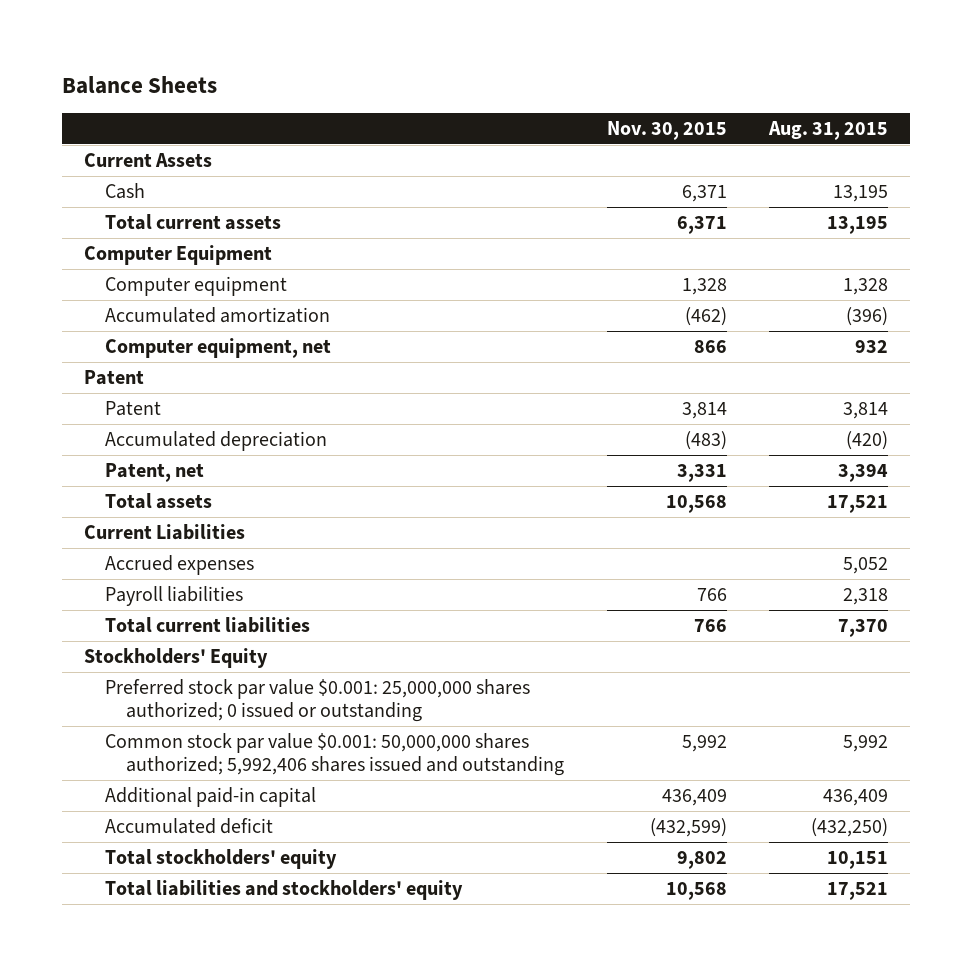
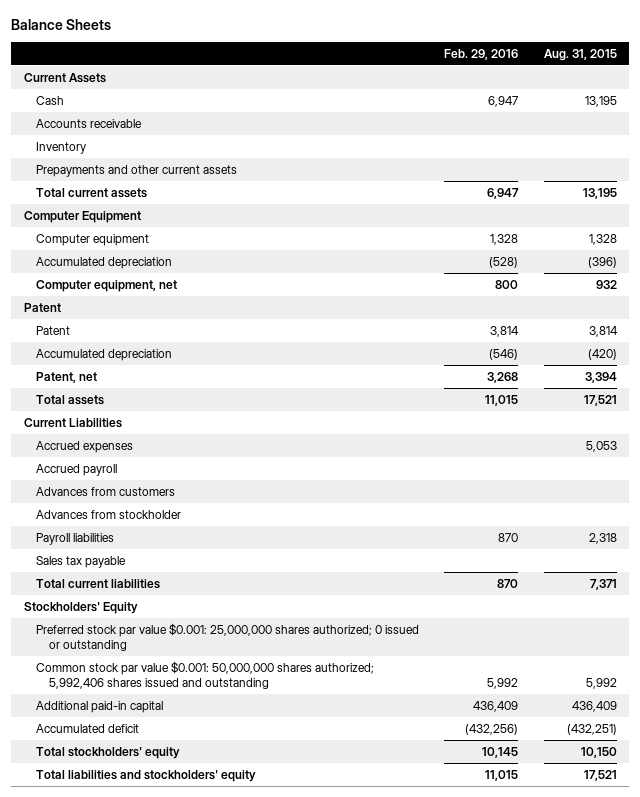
[606,120,727,140] Nov. 30, 2015 -> none
none -> [444,48,519,60] Feb. 29, 2016
none -> [36,118,143,128] Accounts receivable
none -> [36,141,87,154] Inventory
none -> [36,164,238,177] Prepayments and other current assets
[104,306,330,323] Accumulated amortization -> [36,256,173,269] Accumulated depreciation
[843,556,889,574] 5,052 -> [585,440,617,452] 5,053
none -> [36,463,118,476] Accrued payroll
none -> [36,486,176,496] Advances from customers
none -> [36,509,182,519] Advances from stockholder
none -> [36,555,127,568] Sales tax payable
[838,618,889,637] 7,370 -> [589,578,617,590] 7,371
[811,817,889,837] (432,250) -> [566,723,617,735] (432,251)
[827,850,889,869] 10,151 -> [580,746,617,758] 10,150

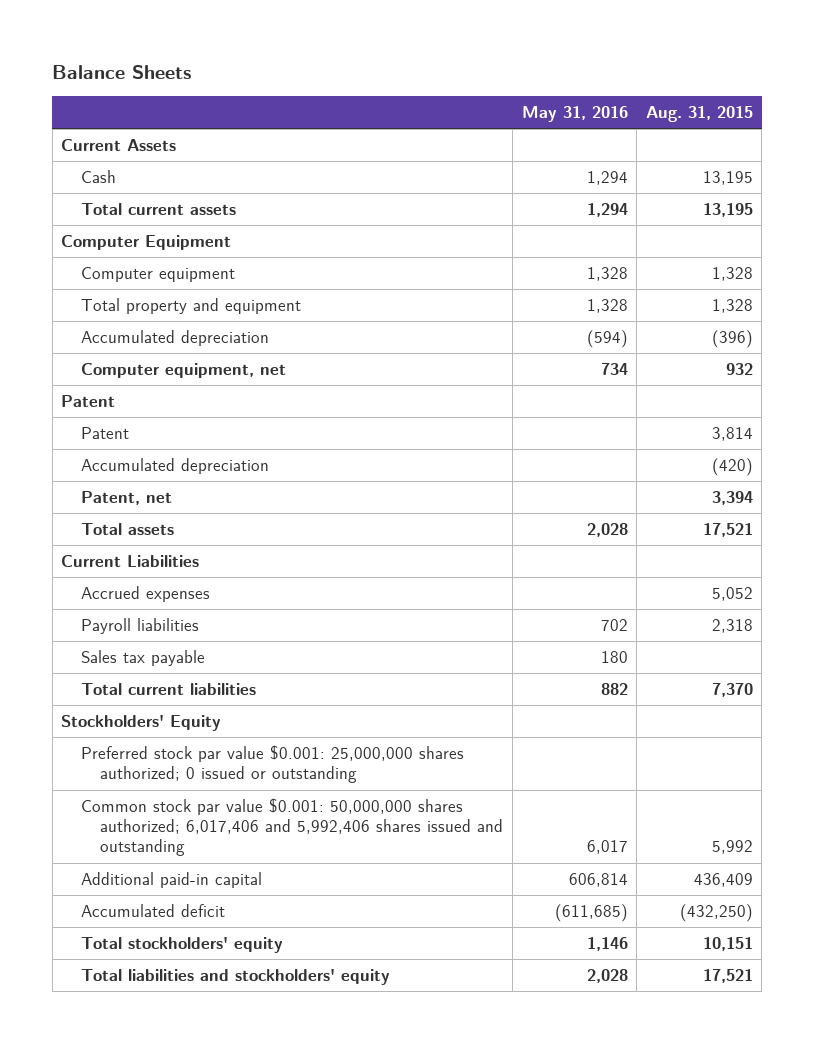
[444,48,519,60] Feb. 29, 2016 -> none
none -> [521,105,628,122] May 31, 2016
[36,118,143,128] Accounts receivable -> none
[36,141,87,154] Inventory -> none
[36,164,238,177] Prepayments and other current assets -> none
none -> [80,298,301,315] Total property and equipment
[36,463,118,476] Accrued payroll -> none
[36,486,176,496] Advances from customers -> none
[36,509,182,519] Advances from stockholder -> none
[585,440,617,452] 5,053 -> [711,587,753,602] 5,052
[589,578,617,590] 7,371 -> [711,683,753,698] 7,370
[36,660,375,690] Common stock par value $0.001: 50,000,000 shares authorized; 5,992,406 shares issued and outstanding -> [80,798,504,857] Common stock par value $0.001: 50,000,000 shares authorized; 6,017,406 and 5,992,406 shares issued and outstanding
[566,723,617,735] (432,251) -> [679,904,753,923] (432,250)
[580,746,617,758] 10,150 -> [702,937,753,952] 10,151

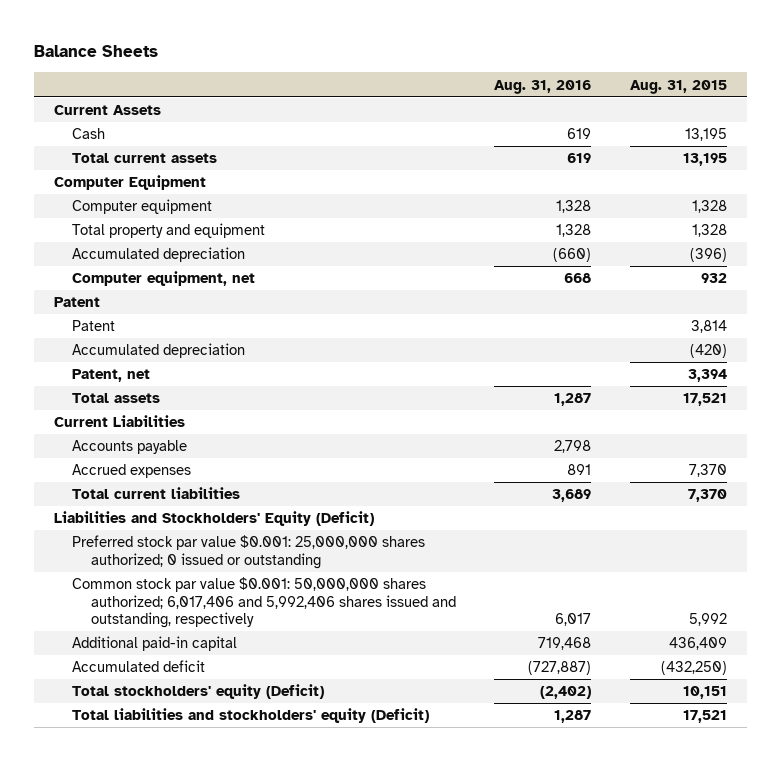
[521,105,628,122] May 31, 2016 -> none
none -> [494,79,592,94] Aug. 31, 2016
[80,618,199,635] Payroll liabilities -> none
[80,650,205,667] Sales tax payable -> none
none -> [72,440,188,455] Accounts payable
[711,587,753,602] 5,052 -> [689,464,728,478] 7,370
[61,715,222,732] Stockholders' Equity -> [53,511,374,527] Liabilities and Stockholders' Equity (Deficit)
[80,798,504,857] Common stock par value $0.001: 50,000,000 shares authorized; 6,017,406 and 5,992,406 shares issued and outstanding -> [72,577,456,629] Common stock par value $0.001: 50,000,000 shares authorized; 6,017,406 and 5,992,406 shares issued and outstanding, respectively
[80,937,283,954] Total stockholders' equity -> [72,684,325,700] Total stockholders' equity (Deficit)
[80,969,390,986] Total liabilities and stockholders' equity -> [72,708,430,724] Total liabilities and stockholders' equity (Deficit)

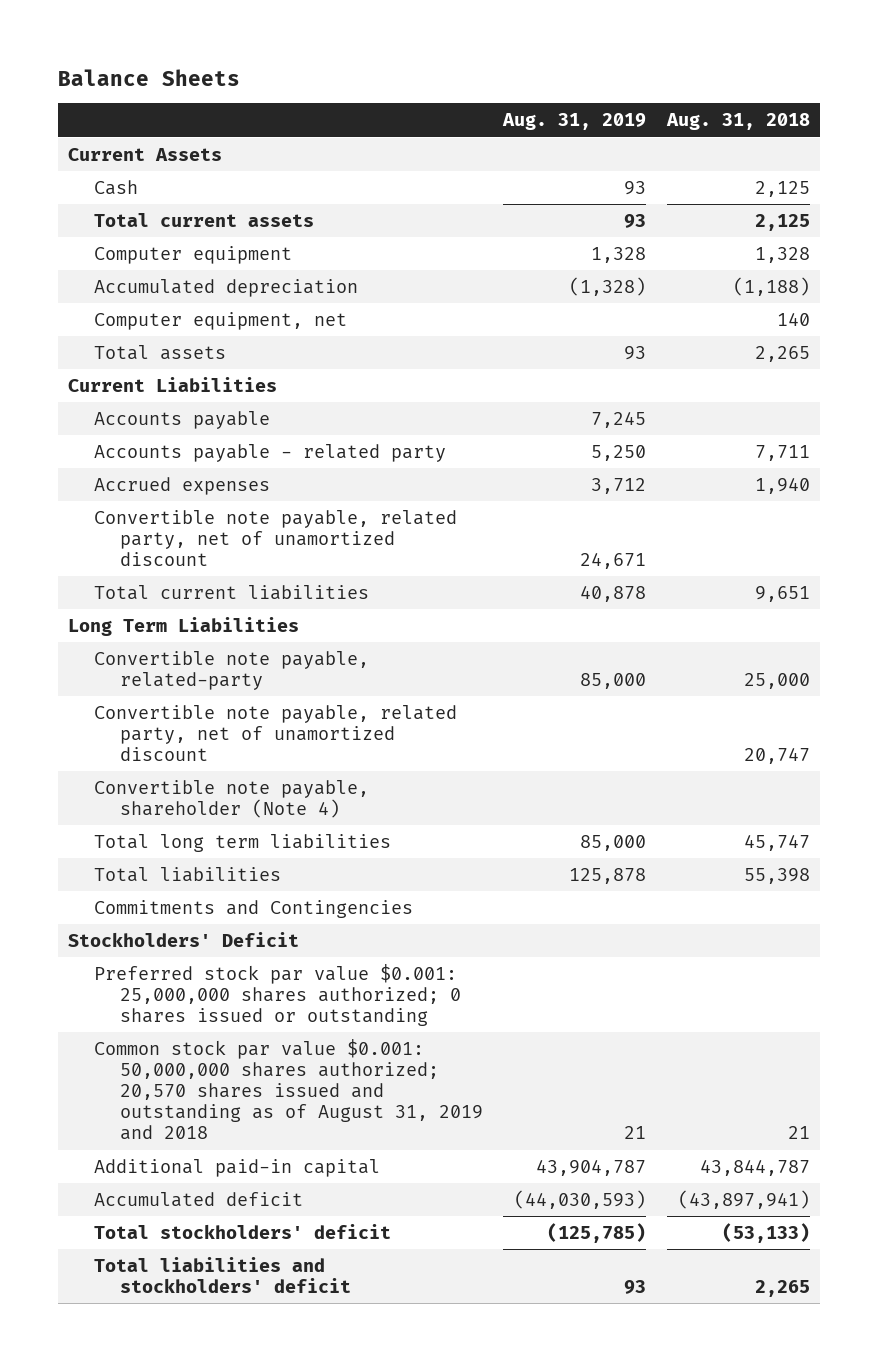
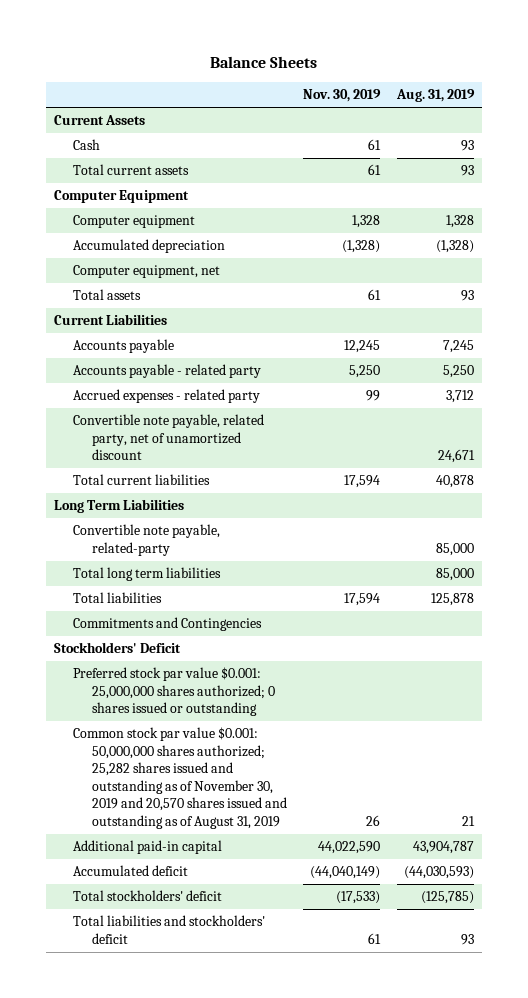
[665,113,810,131] Aug. 31, 2018 -> none
none -> [303,89,382,103] Nov. 30, 2019
none -> [54,190,190,204] Computer Equipment
[93,476,270,495] Accrued expenses -> [72,389,260,404] Accrued expenses - related party
[93,704,457,762] Convertible note payable, related party, net of unamortized discount -> none
[93,779,369,818] Convertible note payable, shareholder (Note 4) -> none
[93,1038,483,1141] Common stock par value $0.001: 50,000,000 shares authorized; 20,570 shares issued and outstanding as of August 31, 2019 and 2018 -> [72,727,287,829] Common stock par value $0.001: 50,000,000 shares authorized; 25,282 shares issued and outstanding as of November 30, 2019 and 20,570 shares issued and outstanding as of August 31, 2019

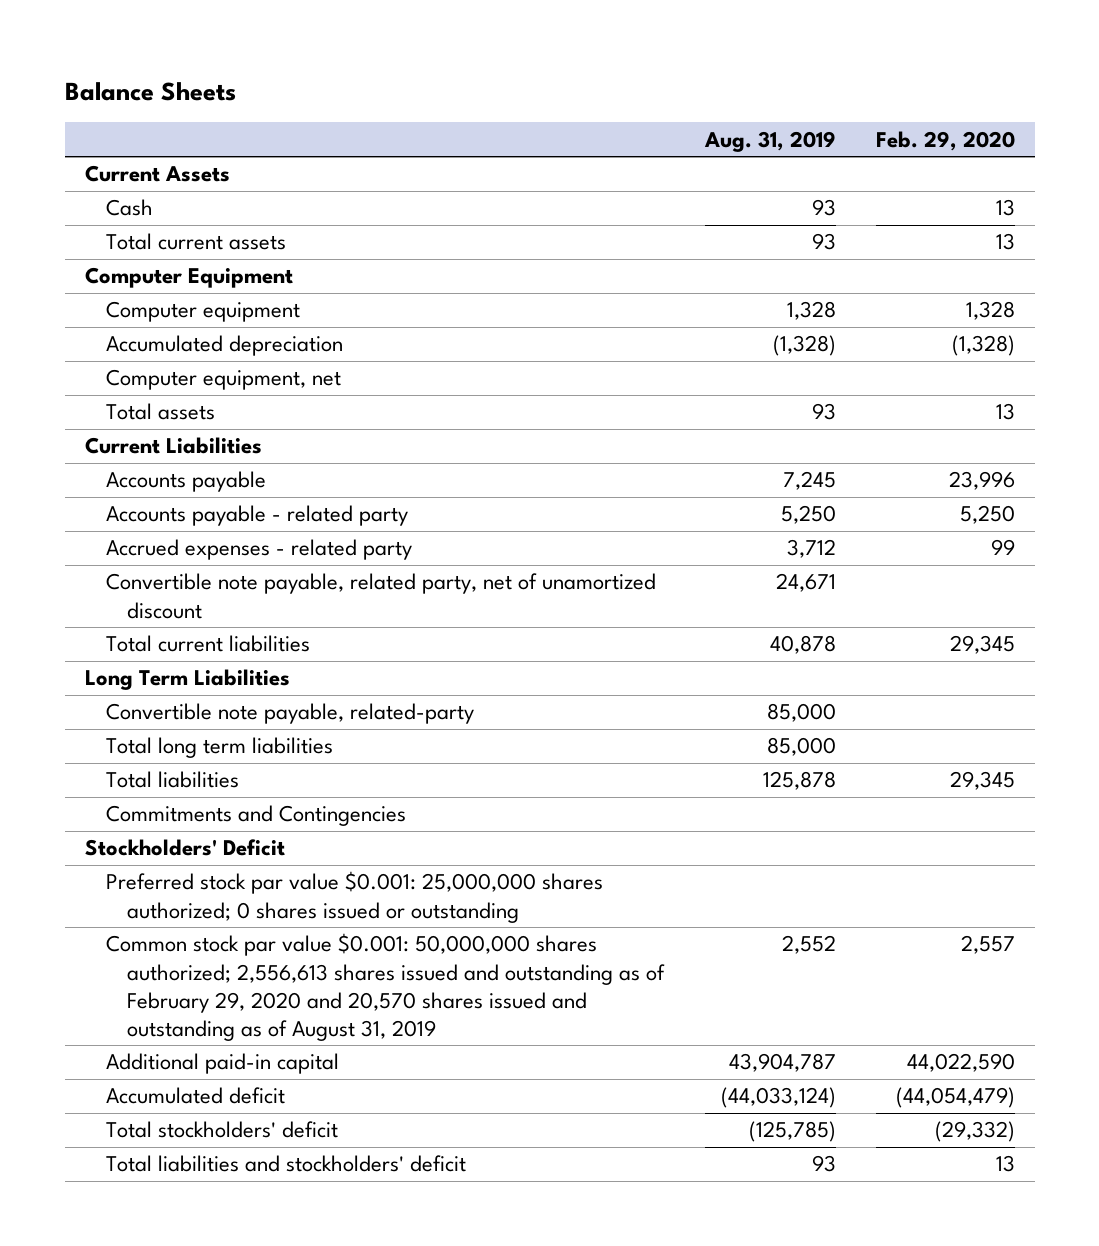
[303,89,382,103] Nov. 30, 2019 -> none
none -> [875,130,1015,151] Feb. 29, 2020
[72,727,287,829] Common stock par value $0.001: 50,000,000 shares authorized; 25,282 shares issued and outstanding as of November 30, 2019 and 20,570 shares issued and outstanding as of August 31, 2019 -> [106,933,666,1041] Common stock par value $0.001: 50,000,000 shares authorized; 2,556,613 shares issued and outstanding as of February 29, 2020 and 20,570 shares issued and outstanding as of August 31, 2019
[462,815,476,826] 21 -> [781,935,836,955] 2,552
[404,866,475,880] (44,030,593) -> [720,1087,836,1109] (44,033,124)

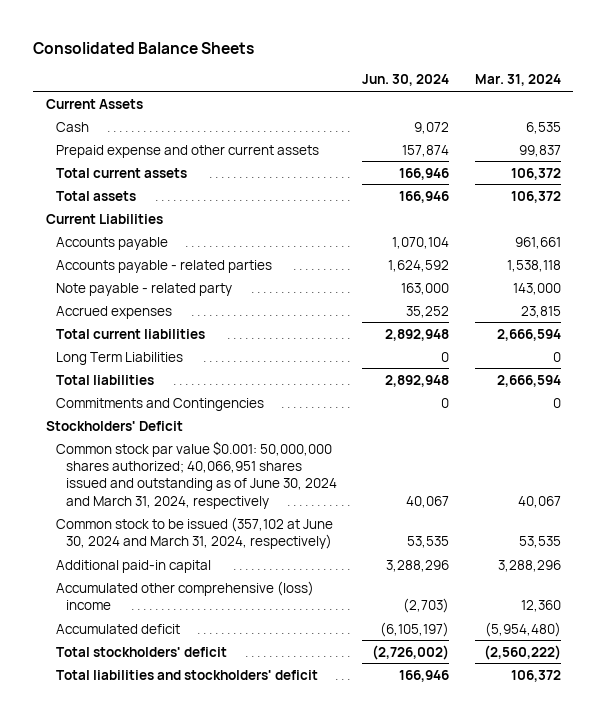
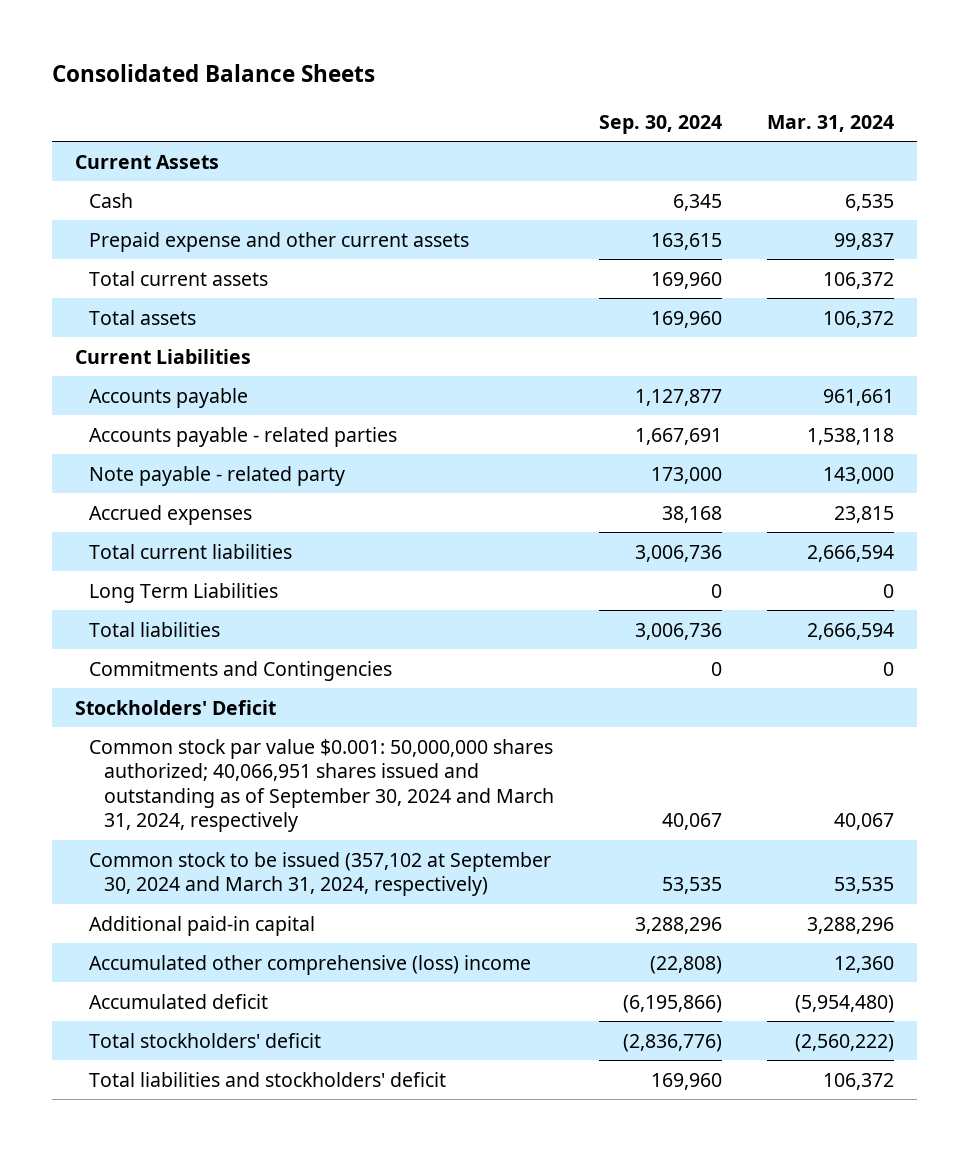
[362,74,450,87] Jun. 30, 2024 -> none
none -> [598,114,722,134] Sep. 30, 2024
[56,516,334,549] Common stock to be issued (357,102 at June 30, 2024 and March 31, 2024, respectively) -> none
none -> [89,738,554,833] Common stock par value $0.001: 50,000,000 shares authorized; 40,066,951 shares issued and outstanding as of September 30, 2024 and March 31, 2024, respectively
[56,440,337,509] Common stock par value $0.001: 50,000,000 shares authorized; 40,066,951 shares issued and outstanding as of June 30, 2024 and March 31, 2024, respectively -> [89,851,552,897] Common stock to be issued (357,102 at September 30, 2024 and March 31, 2024, respectively)
[517,495,561,508] 40,067 -> [834,877,895,895] 53,535

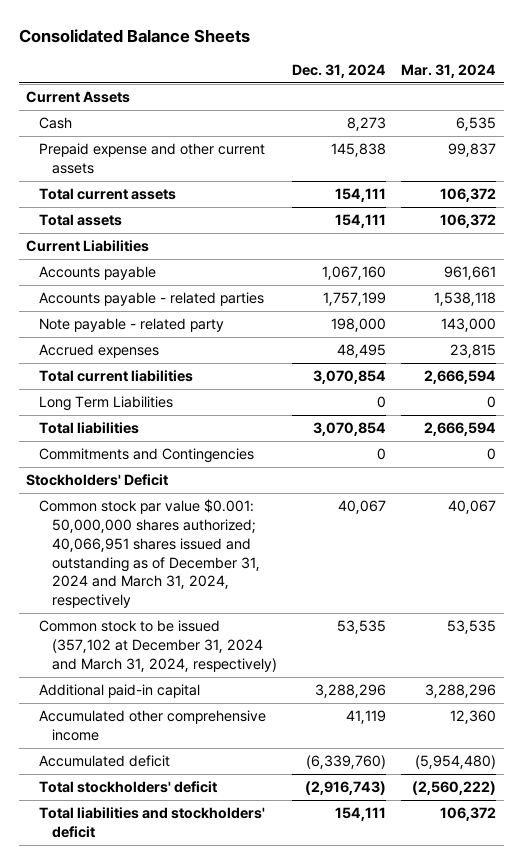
[598,114,722,134] Sep. 30, 2024 -> none
none -> [292,63,387,78] Dec. 31, 2024
[89,738,554,833] Common stock par value $0.001: 50,000,000 shares authorized; 40,066,951 shares issued and outstanding as of September 30, 2024 and March 31, 2024, respectively -> none
[89,851,552,897] Common stock to be issued (357,102 at September 30, 2024 and March 31, 2024, respectively) -> [39,499,261,609] Common stock par value $0.001: 50,000,000 shares authorized; 40,066,951 shares issued and outstanding as of December 31, 2024 and March 31, 2024, respectively
[834,877,895,895] 53,535 -> [448,500,497,515] 40,067
none -> [39,620,278,672] Common stock to be issued (357,102 at December 31, 2024 and March 31, 2024, respectively)
[89,954,532,975] Accumulated other comprehensive (loss) income -> [39,710,267,742] Accumulated other comprehensive income

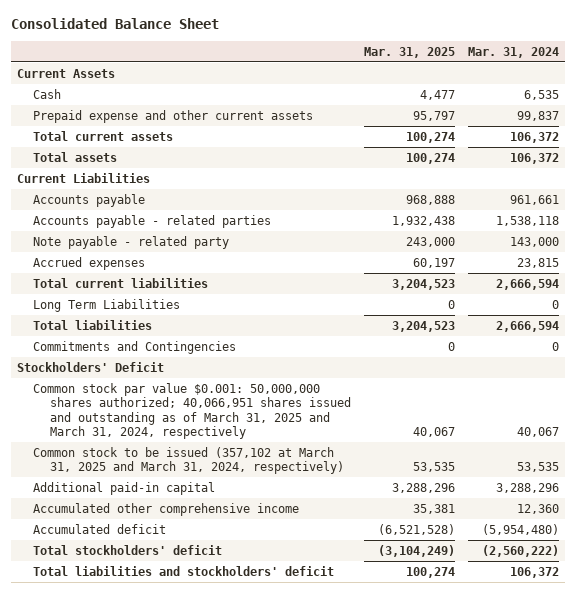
[18,28,250,43] Consolidated Balance Sheets -> [10,17,219,29] Consolidated Balance Sheet
[292,63,387,78] Dec. 31, 2024 -> none
none -> [363,46,455,58] Mar. 31, 2025
[39,499,261,609] Common stock par value $0.001: 50,000,000 shares authorized; 40,066,951 shares issued and outstanding as of December 31, 2024 and March 31, 2024, respectively -> [33,382,352,440] Common stock par value $0.001: 50,000,000 shares authorized; 40,066,951 shares issued and outstanding as of March 31, 2025 and March 31, 2024, respectively
[39,620,278,672] Common stock to be issued (357,102 at December 31, 2024 and March 31, 2024, respectively) -> [33,446,345,475] Common stock to be issued (357,102 at March 31, 2025 and March 31, 2024, respectively)

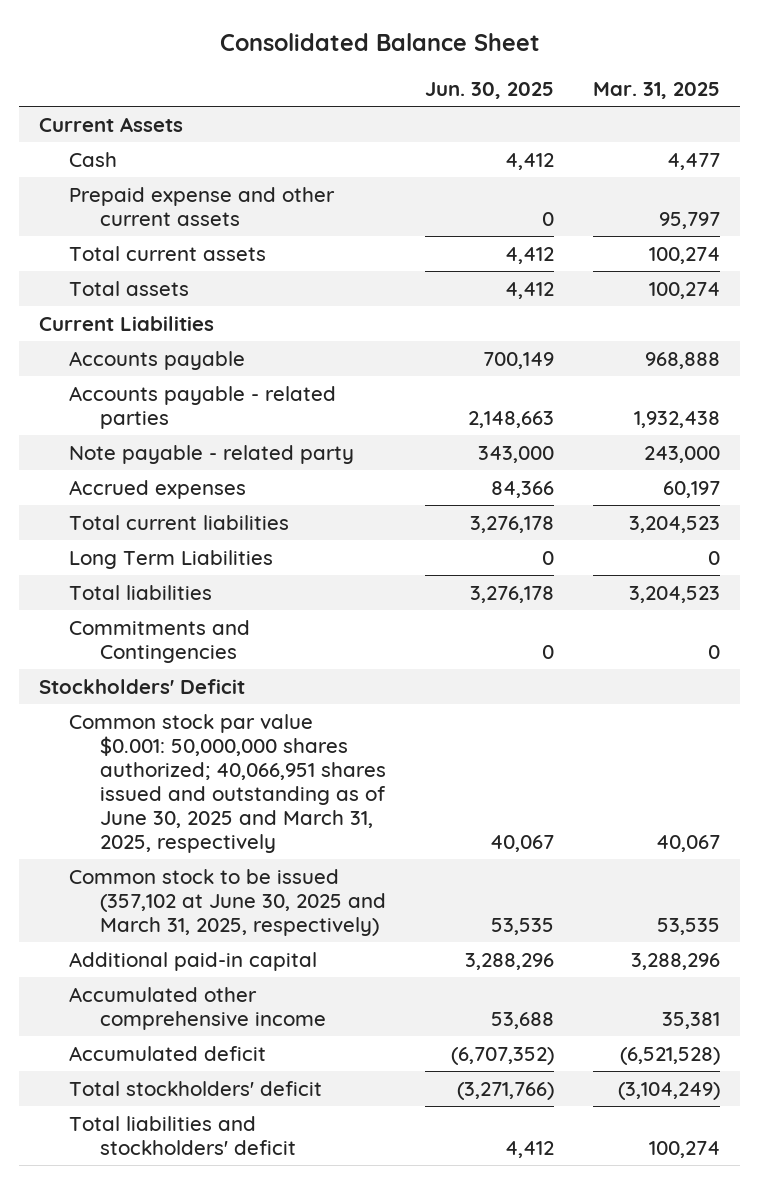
[467,46,559,58] Mar. 31, 2024 -> none
none -> [424,81,554,99] Jun. 30, 2025
[33,382,352,440] Common stock par value $0.001: 50,000,000 shares authorized; 40,066,951 shares issued and outstanding as of March 31, 2025 and March 31, 2024, respectively -> [69,713,386,853] Common stock par value $0.001: 50,000,000 shares authorized; 40,066,951 shares issued and outstanding as of June 30, 2025 and March 31, 2025, respectively
[33,446,345,475] Common stock to be issued (357,102 at March 31, 2025 and March 31, 2024, respectively) -> [69,868,386,936] Common stock to be issued (357,102 at June 30, 2025 and March 31, 2025, respectively)

